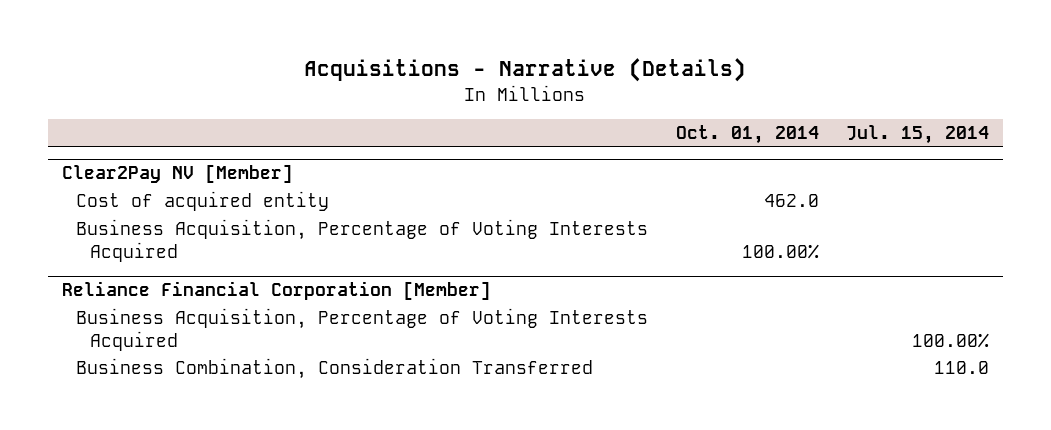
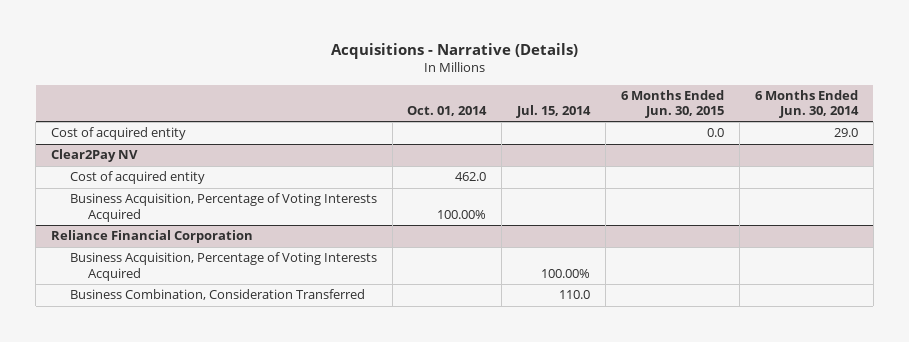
none -> [621,89,725,119] 6 Months Ended Jun. 30, 2015
none -> [754,89,859,119] 6 Months Ended Jun. 30, 2014
none -> [51,127,187,141] Cost of acquired entity
[62,164,294,184] Clear2Pay NV [Member] -> [51,149,139,163] Clear2Pay NV
[62,281,492,301] Reliance Financial Corporation [Member] -> [51,230,254,244] Reliance Financial Corporation

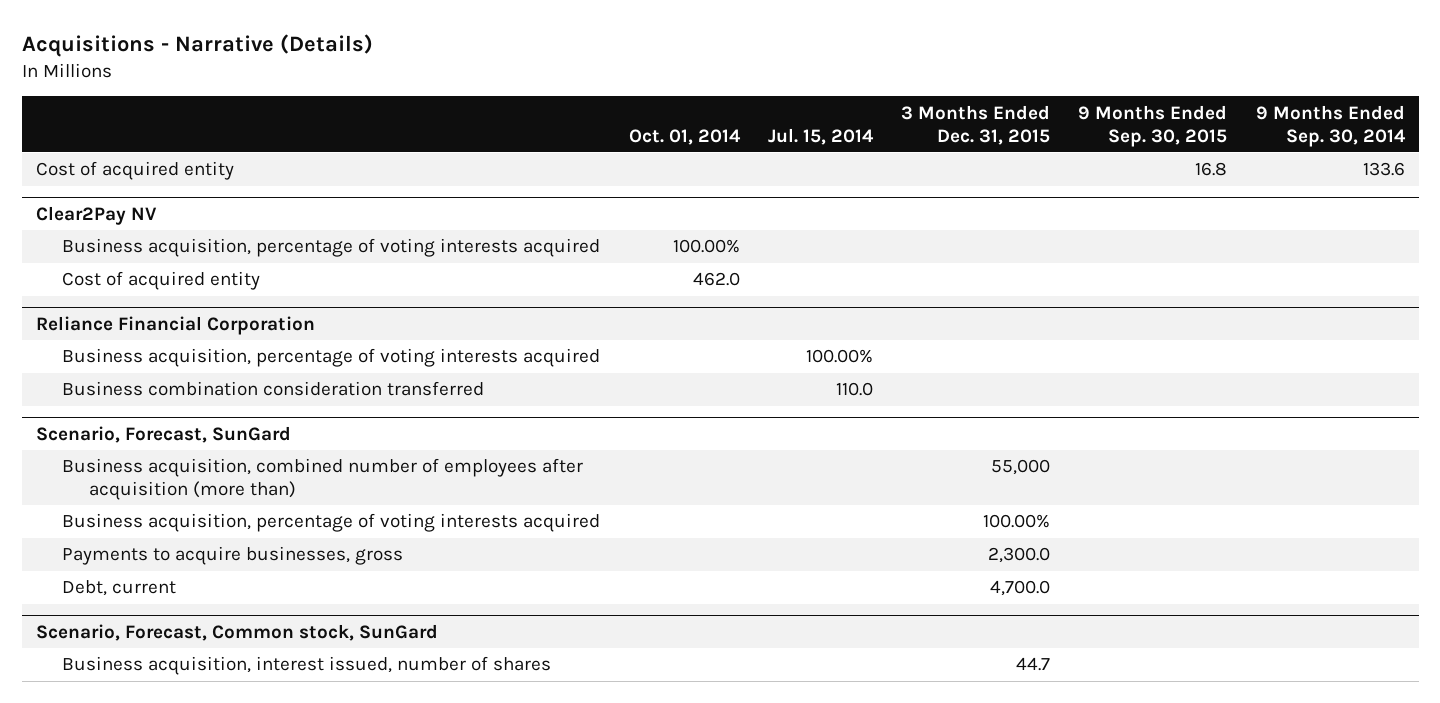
[621,89,725,119] 6 Months Ended Jun. 30, 2015 -> none
[754,89,859,119] 6 Months Ended Jun. 30, 2014 -> none
none -> [901,104,1051,145] 3 Months Ended Dec. 31, 2015
none -> [1078,104,1228,147] 9 Months Ended Sep. 30, 2015
none -> [1255,104,1406,147] 9 Months Ended Sep. 30, 2014
none -> [62,238,601,258] Business acquisition, percentage of voting interests acquired
[69,193,377,222] Business Acquisition, Percentage of Voting Interests Acquired -> none
[69,252,377,281] Business Acquisition, Percentage of Voting Interests Acquired -> [62,348,601,368] Business acquisition, percentage of voting interests acquired
[69,289,365,301] Business Combination, Consideration Transferred -> [62,381,485,397] Business combination consideration transferred
none -> [35,425,291,443] Scenario, Forecast, SunGard
none -> [62,458,584,501] Business acquisition, combined number of employees after acquisition (more than)
none -> [62,513,601,533] Business acquisition, percentage of voting interests acquired
none -> [62,546,404,566] Payments to acquire businesses, gross
none -> [62,580,177,597] Debt, current
none -> [35,623,438,641] Scenario, Forecast, Common stock, SunGard
none -> [62,656,552,676] Business acquisition, interest issued, number of shares

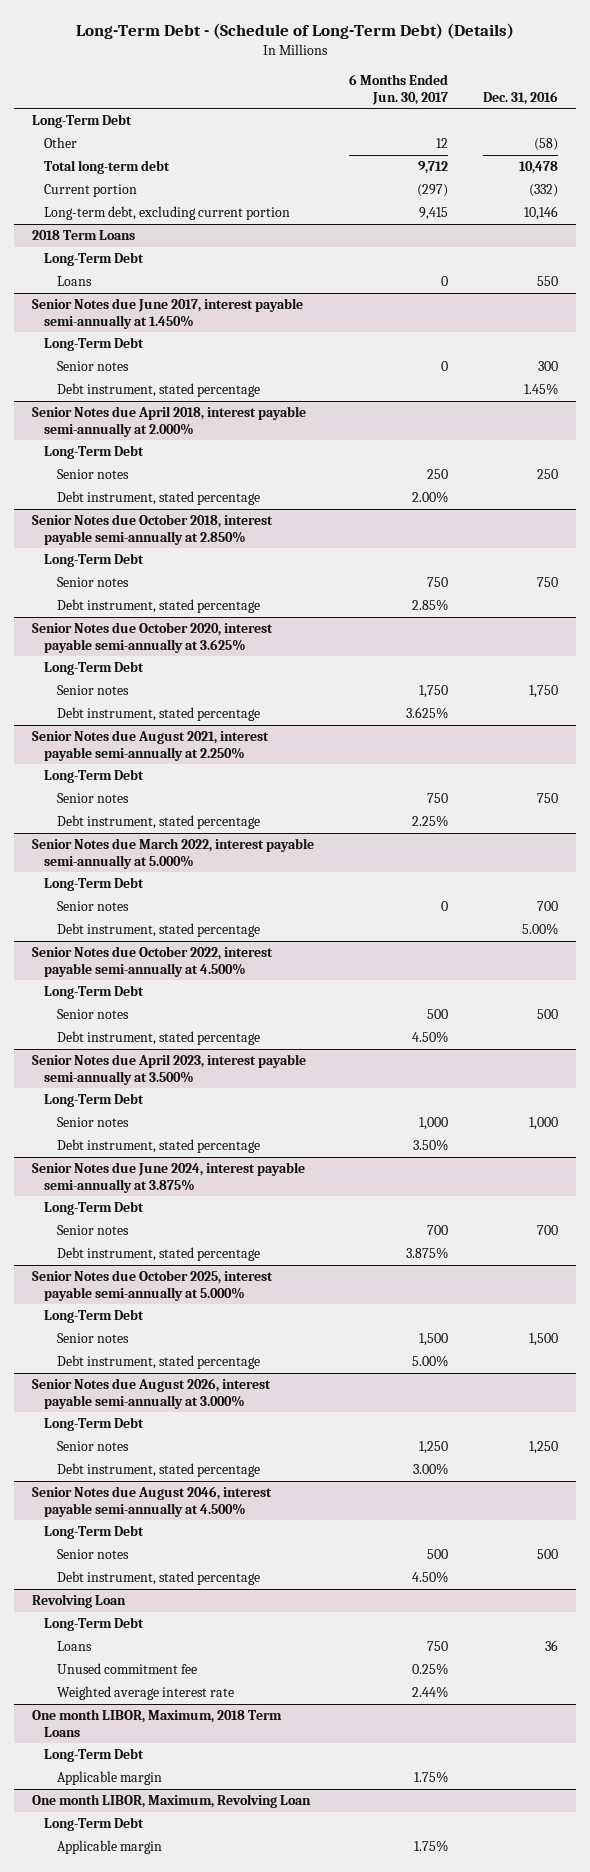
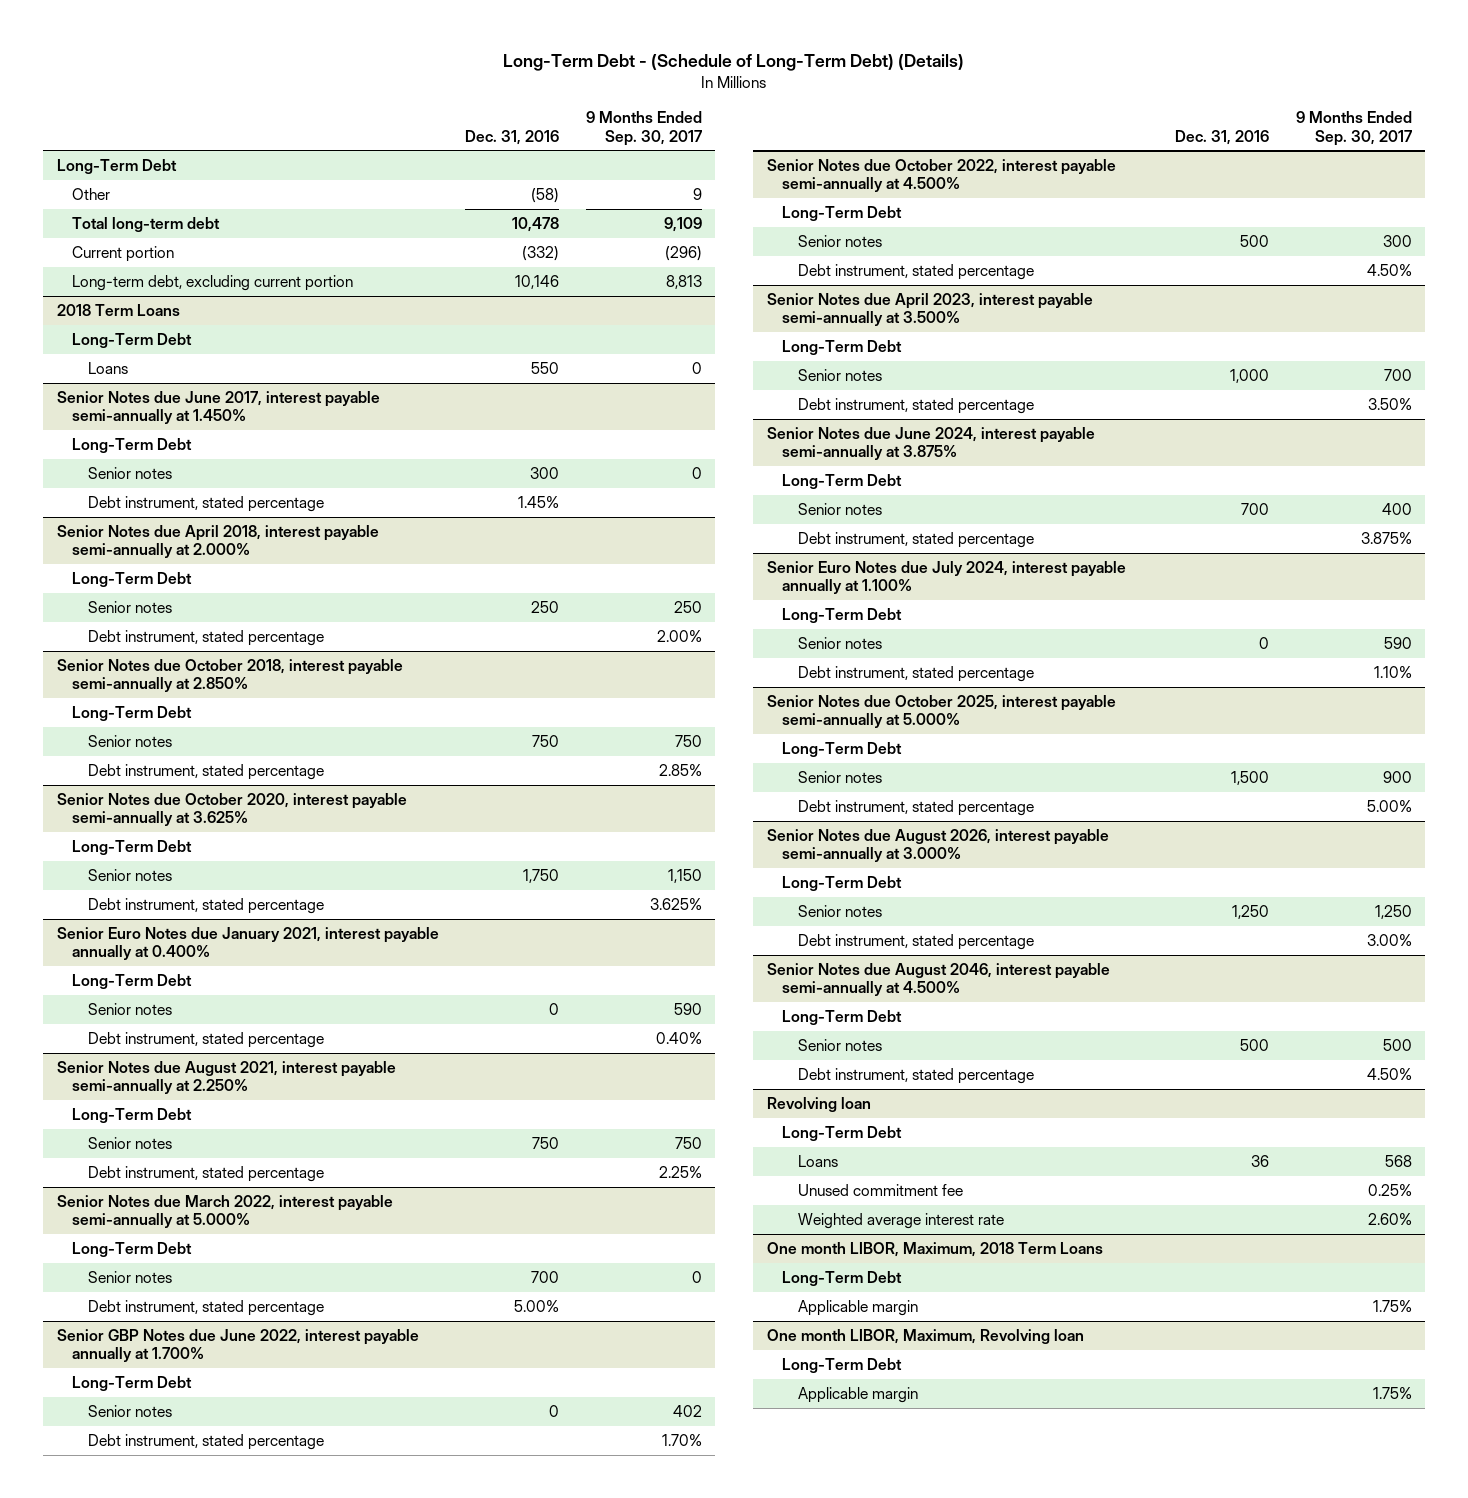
[348,74,448,105] 6 Months Ended Jun. 30, 2017 -> none
none -> [585,111,702,146] 9 Months Ended Sep. 30, 2017
none -> [56,926,439,961] Senior Euro Notes due January 2021, interest payable annually at 0.400%
none -> [72,973,193,989] Long-Term Debt
none -> [87,1002,172,1015] Senior notes
none -> [87,1031,324,1048] Debt instrument, stated percentage
none -> [56,1328,419,1363] Senior GBP Notes due June 2022, interest payable annually at 1.700%
none -> [72,1375,193,1391] Long-Term Debt
none -> [87,1404,172,1417] Senior notes
none -> [87,1433,324,1450] Debt instrument, stated percentage
none -> [766,560,1126,595] Senior Euro Notes due July 2024, interest payable annually at 1.100%
none -> [782,607,903,623] Long-Term Debt
none -> [797,636,882,649] Senior notes
none -> [797,665,1034,682] Debt instrument, stated percentage
[31,1594,126,1609] Revolving Loan -> [766,1096,871,1112] Revolving loan
[31,1794,311,1809] One month LIBOR, Maximum, Revolving Loan -> [766,1328,1084,1344] One month LIBOR, Maximum, Revolving loan

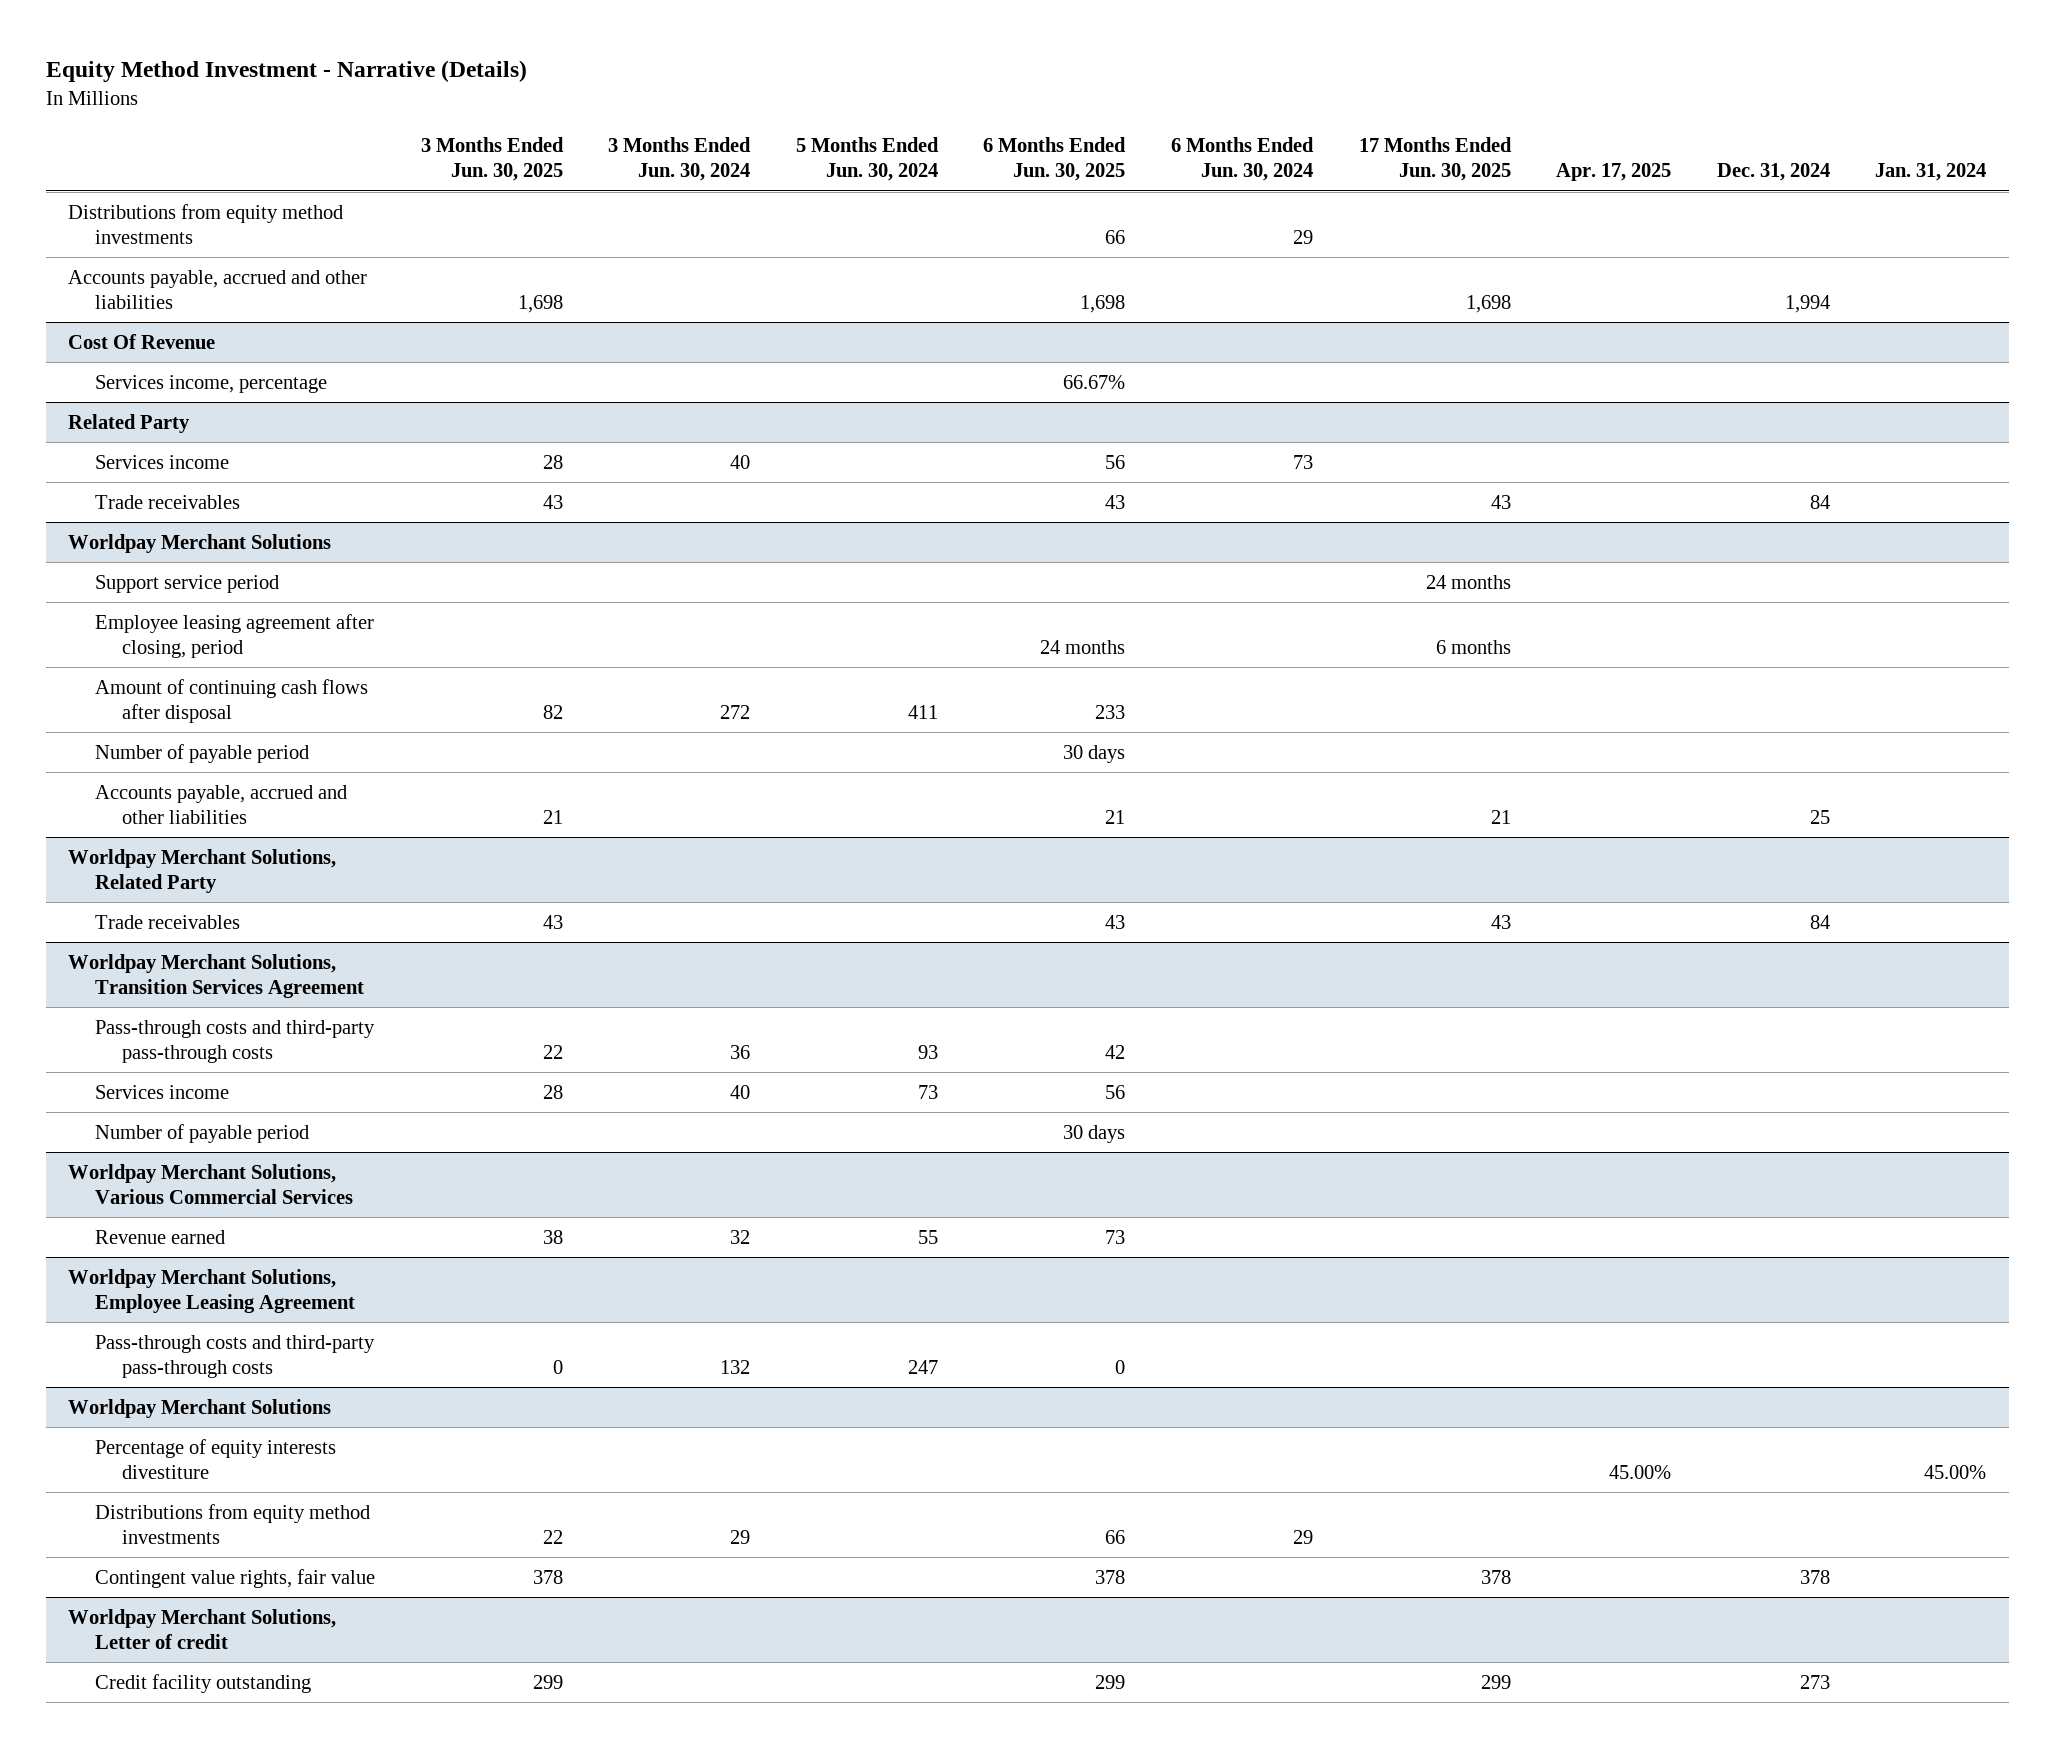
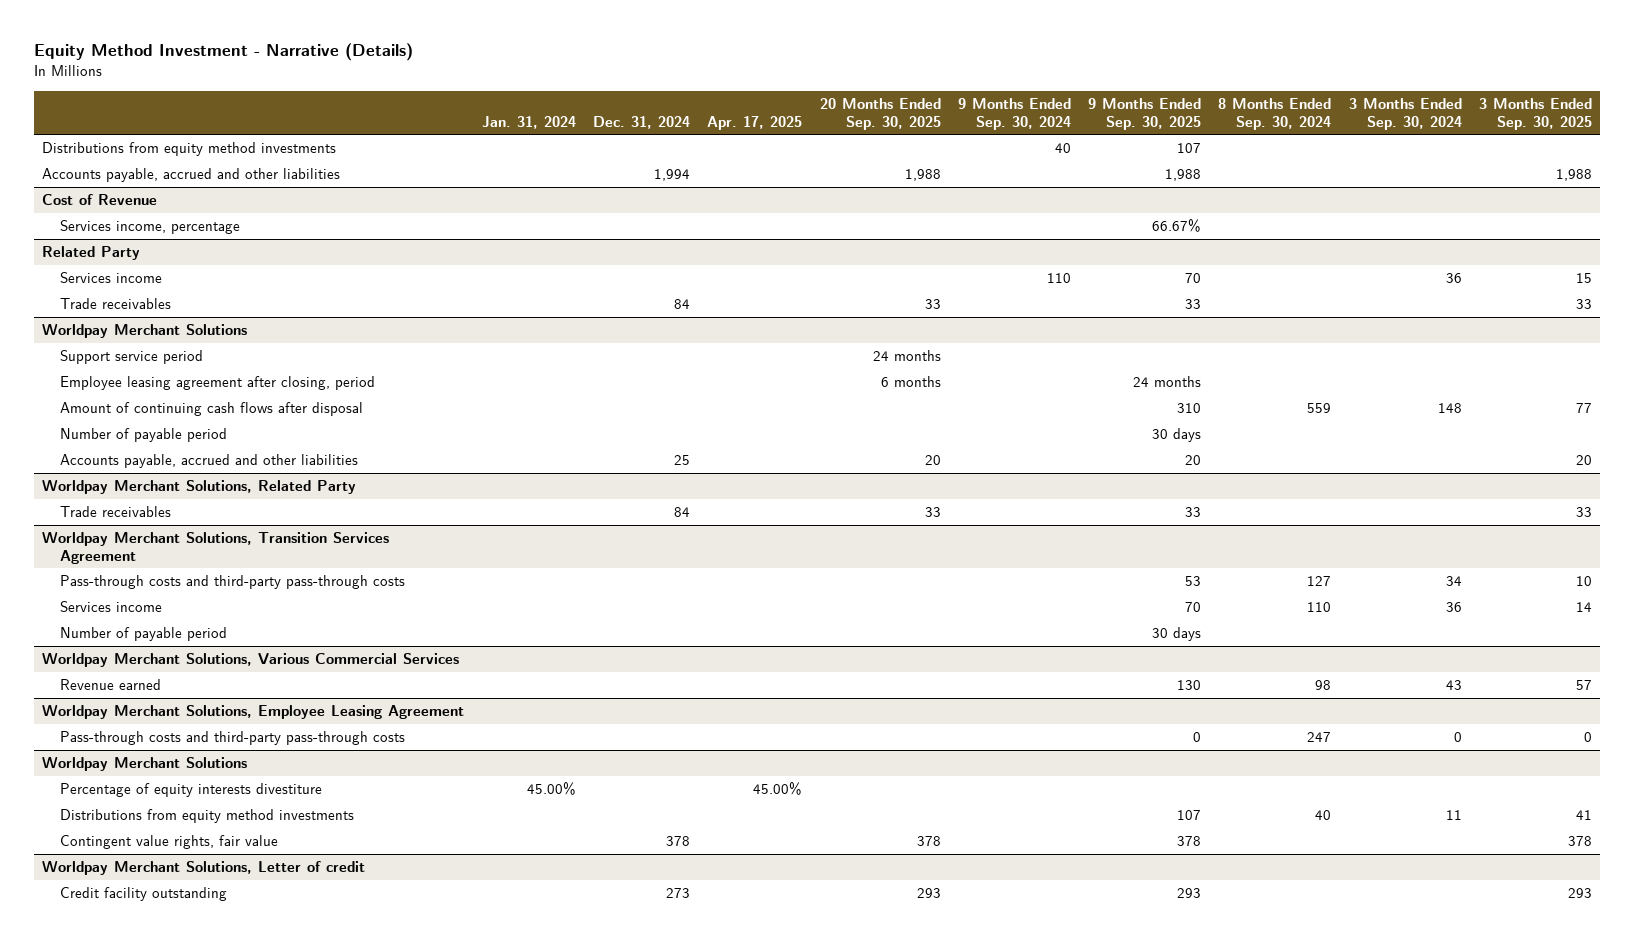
[420,136,564,182] 3 Months Ended Jun. 30, 2025 -> none
[608,136,752,182] 3 Months Ended Jun. 30, 2024 -> none
[795,136,939,182] 5 Months Ended Jun. 30, 2024 -> none
[983,136,1127,182] 6 Months Ended Jun. 30, 2025 -> none
[1171,136,1315,182] 6 Months Ended Jun. 30, 2024 -> none
[1358,136,1512,182] 17 Months Ended Jun. 30, 2025 -> none
none -> [819,97,941,130] 20 Months Ended Sep. 30, 2025
none -> [957,97,1071,130] 9 Months Ended Sep. 30, 2024
none -> [1088,97,1202,130] 9 Months Ended Sep. 30, 2025
none -> [1218,97,1332,130] 8 Months Ended Sep. 30, 2024
none -> [1348,97,1462,130] 3 Months Ended Sep. 30, 2024
none -> [1478,97,1592,130] 3 Months Ended Sep. 30, 2025
[68,333,216,349] Cost Of Revenue -> [42,193,158,205] Cost of Revenue

